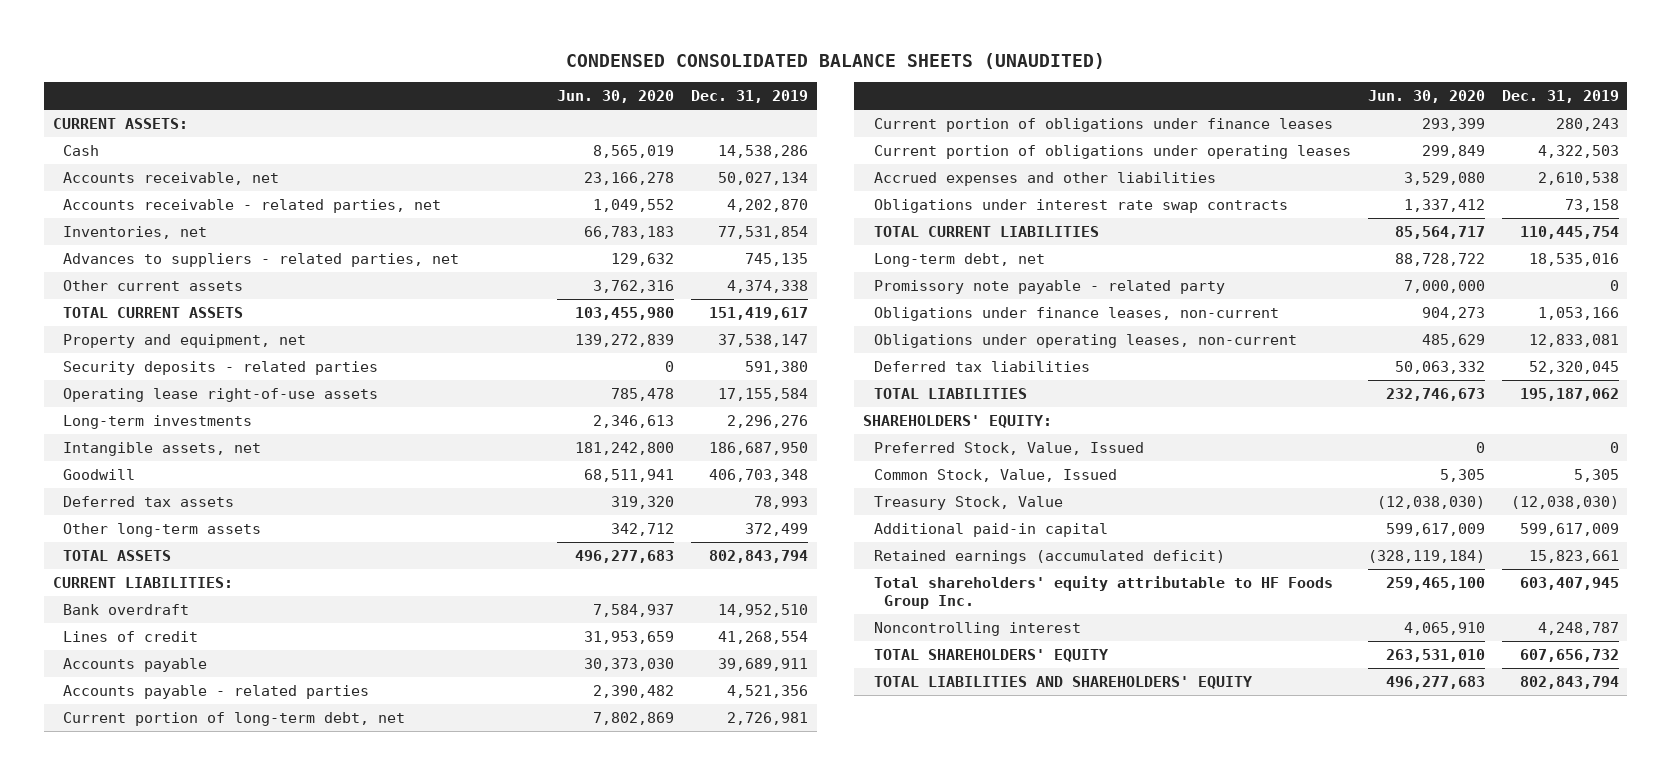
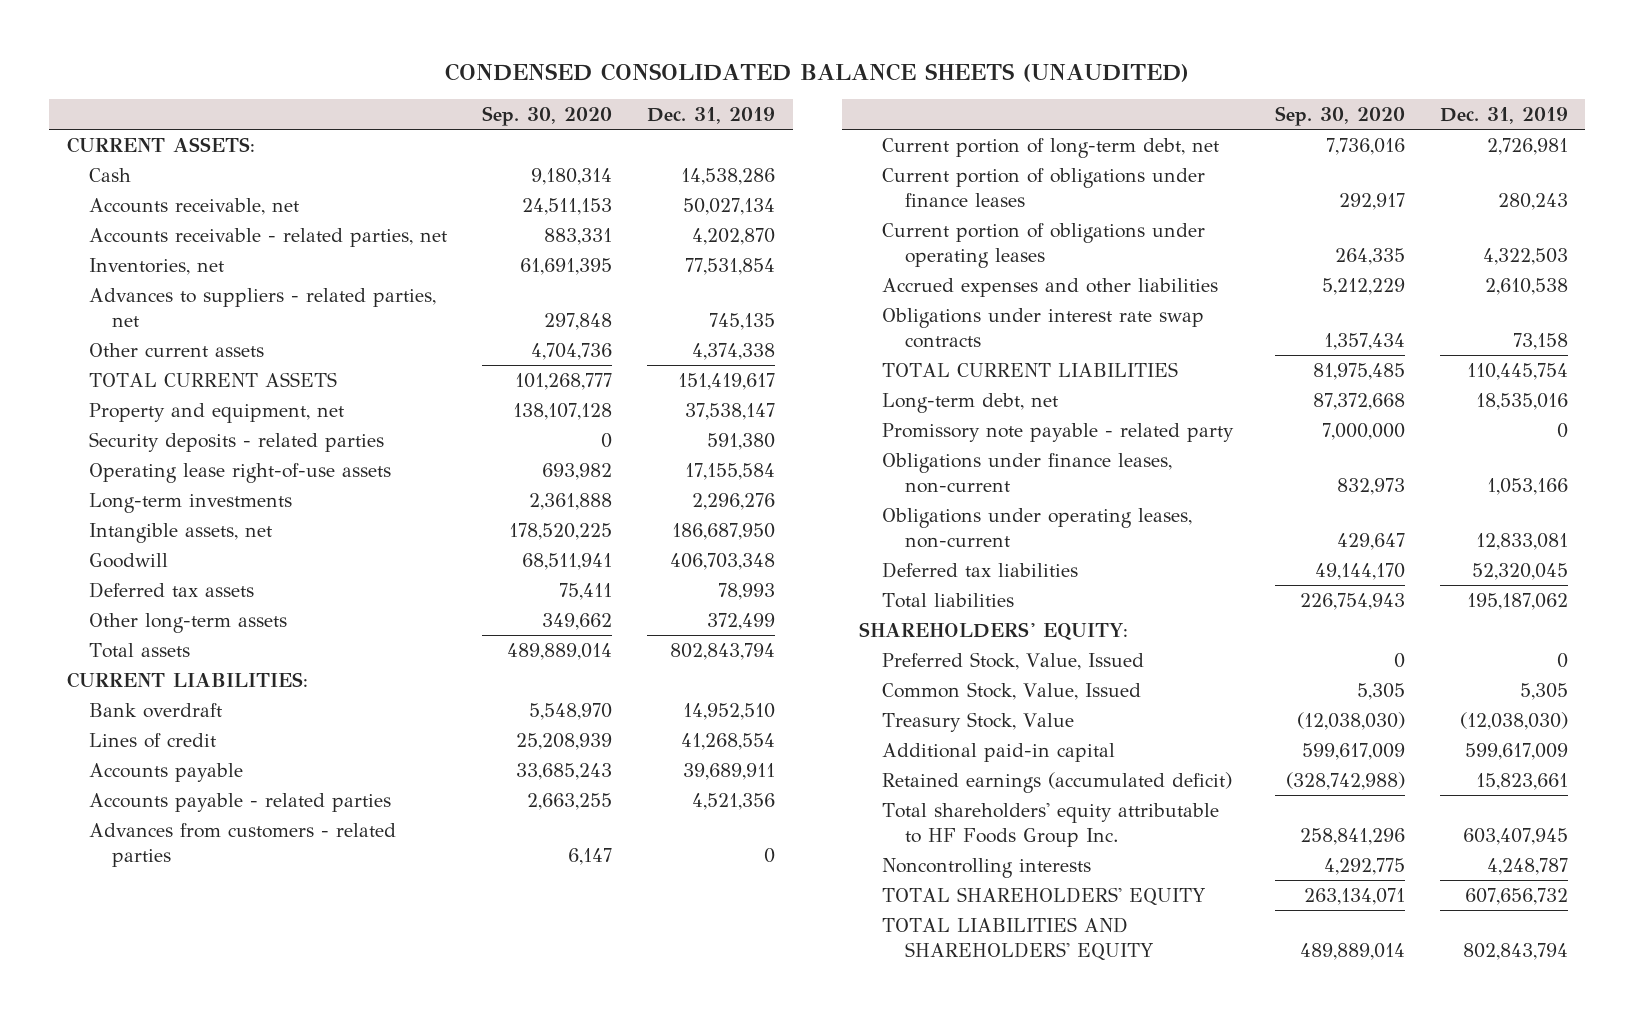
[557,90,675,104] Jun. 30, 2020 -> none
none -> [482,105,613,126] Sep. 30, 2020
[63,549,172,561] TOTAL ASSETS -> [89,642,191,658] Total assets
none -> [89,822,397,867] Advances from customers - related parties
[873,387,1027,399] TOTAL LIABILITIES -> [881,592,1014,608] Total liabilities
[873,621,1081,636] Noncontrolling interest -> [881,857,1091,878] Noncontrolling interests

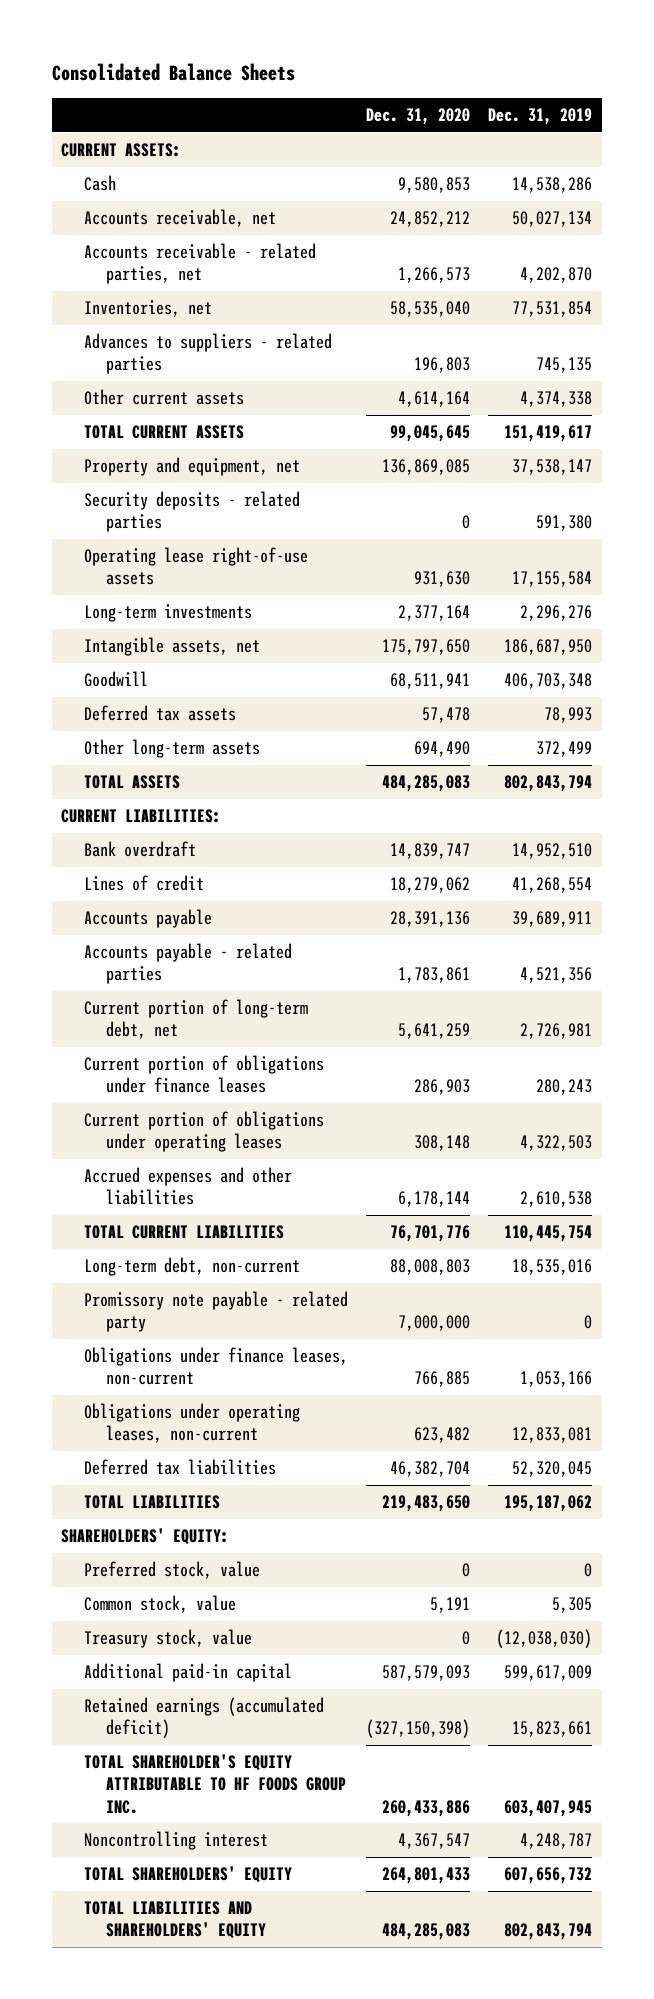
[445,62,1190,82] CONDENSED CONSOLIDATED BALANCE SHEETS (UNAUDITED) -> [51,62,295,81] Consolidated Balance Sheets
[482,105,613,126] Sep. 30, 2020 -> none
none -> [366,107,471,125] Dec. 31, 2020
[89,287,437,327] Advances to suppliers - related parties, net -> [83,333,332,375] Advances to suppliers - related parties
[89,642,191,658] Total assets -> [83,775,180,790] TOTAL ASSETS
[89,822,397,867] Advances from customers - related parties -> none
[881,307,1204,348] Obligations under interest rate swap contracts -> none
[881,392,1058,413] Long-term debt, net -> [83,1257,300,1277] Long-term debt, non-current
[881,592,1014,608] Total liabilities -> [83,1495,220,1510] TOTAL LIABILITIES
[881,651,1144,670] Preferred Stock, Value, Issued -> [83,1561,260,1580] Preferred stock, value
[881,681,1141,700] Common Stock, Value, Issued -> [83,1595,236,1614] Common stock, value
[881,711,1074,732] Treasury Stock, Value -> [83,1629,252,1649] Treasury stock, value
[881,802,1219,847] Total shareholders' equity attributable to HF Foods Group Inc. -> [83,1754,347,1814] TOTAL SHAREHOLDER'S EQUITY ATTRIBUTABLE TO HF FOODS GROUP INC.
[881,857,1091,878] Noncontrolling interests -> [83,1831,268,1851] Noncontrolling interest

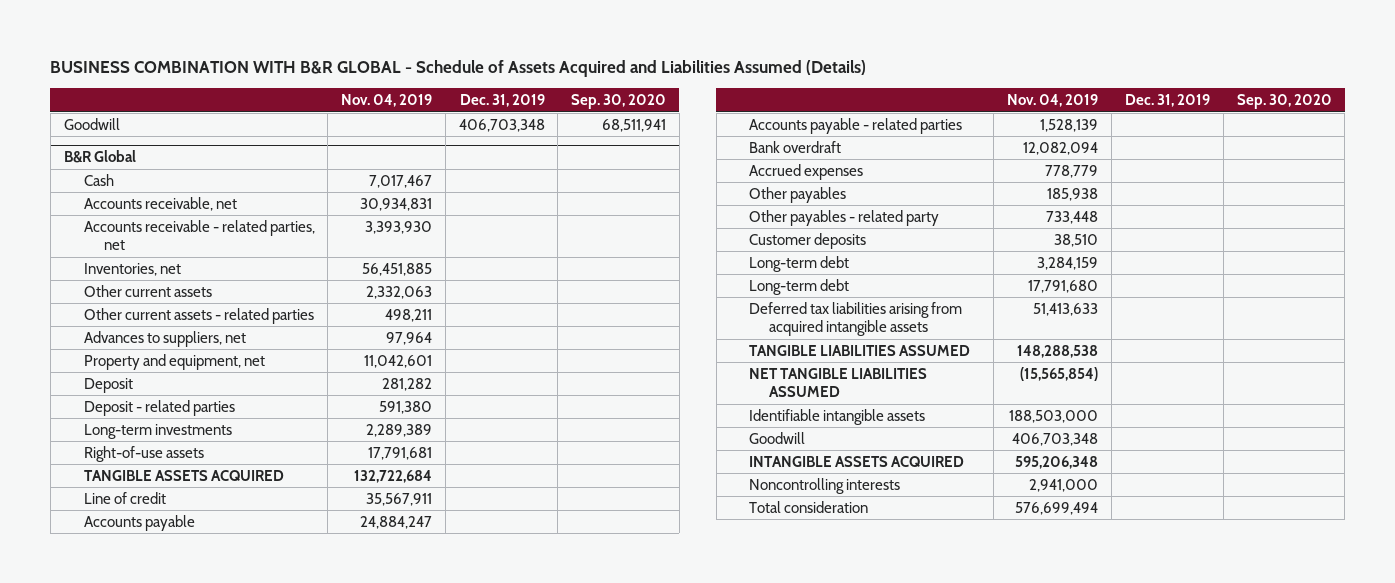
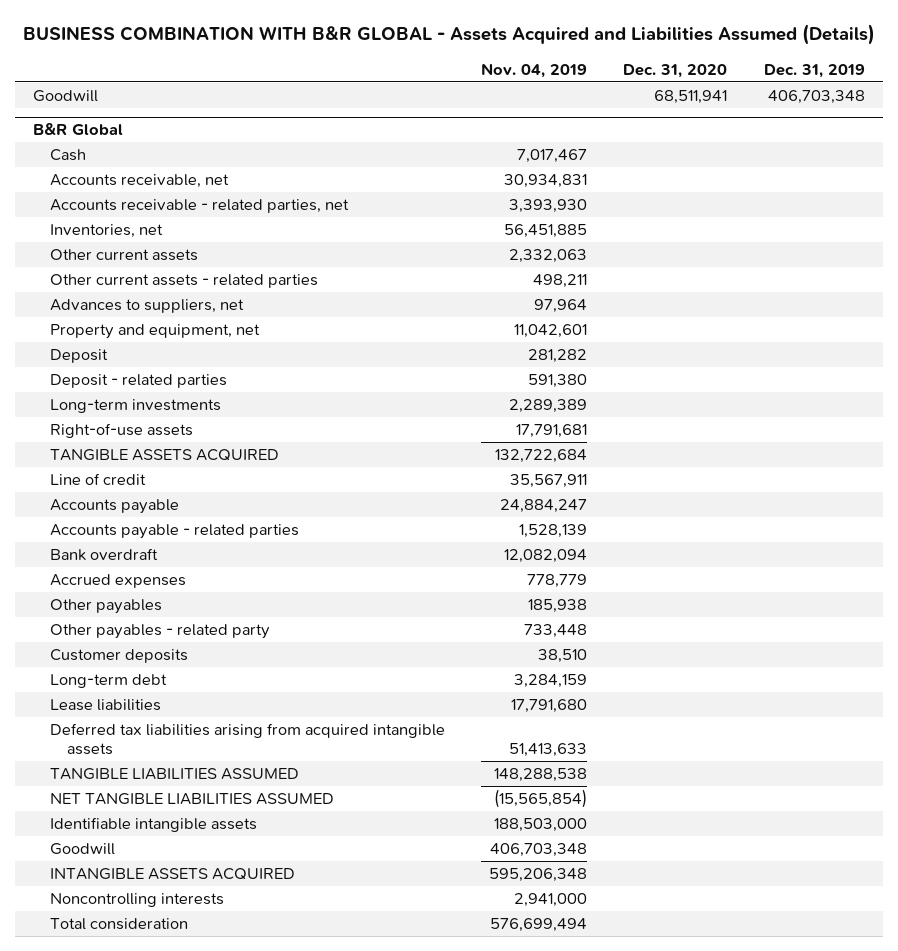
[50,60,867,78] BUSINESS COMBINATION WITH B&R GLOBAL - Schedule of Assets Acquired and Liabilities Assumed (Details) -> [22,24,875,46] BUSINESS COMBINATION WITH B&R GLOBAL - Assets Acquired and Liabilities Assumed (Details)
[571,93,667,109] Sep. 30, 2020 -> none
none -> [623,63,728,78] Dec. 31, 2020
[749,278,850,295] Long-term debt -> [50,698,162,711] Lease liabilities

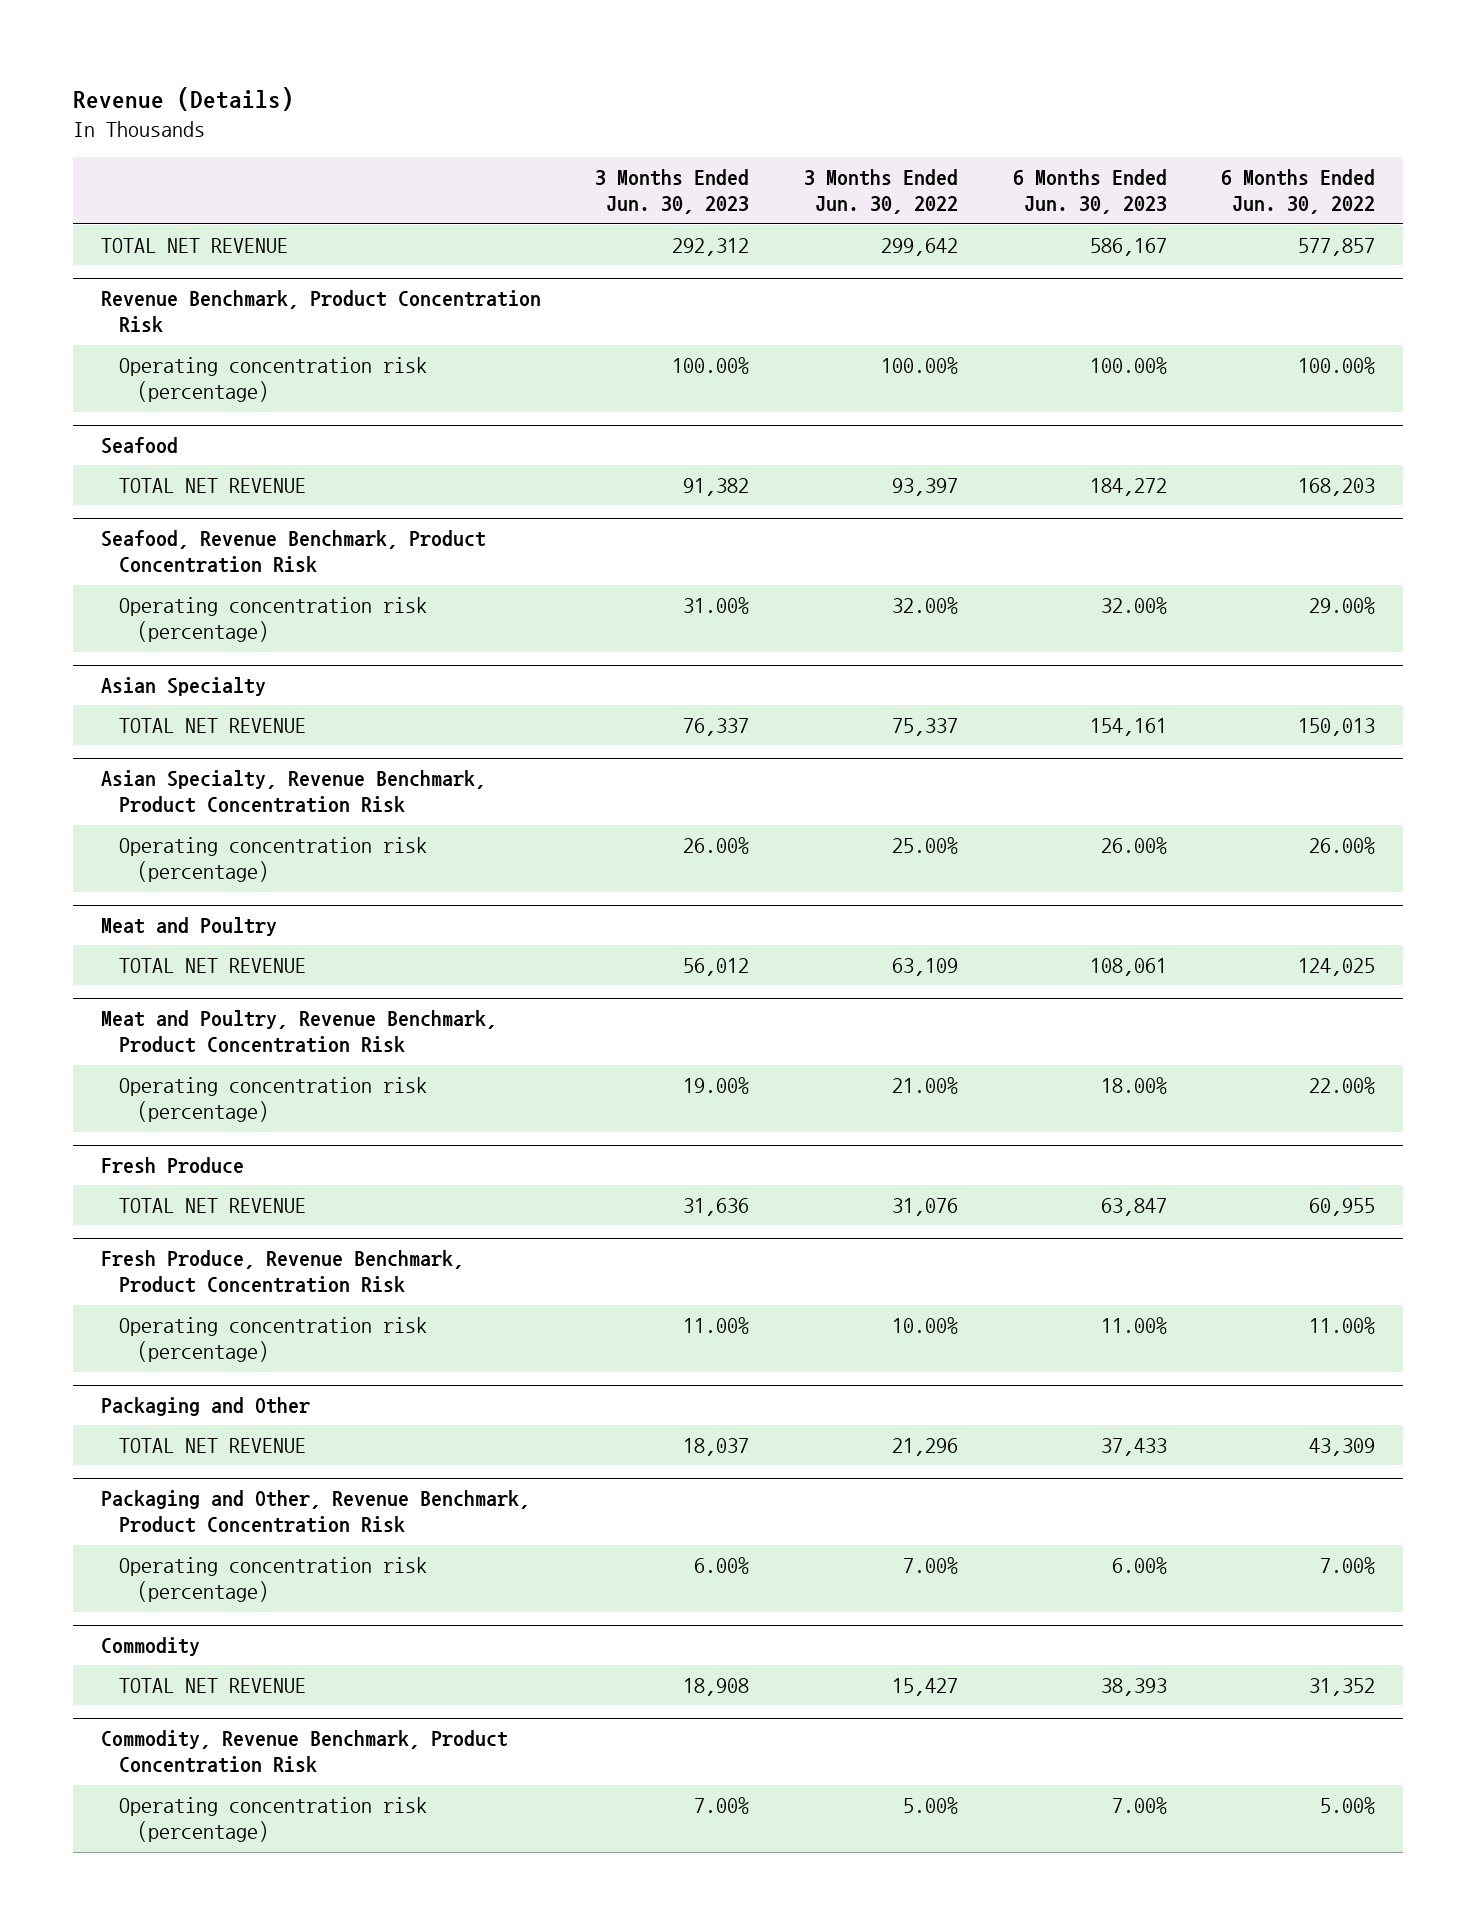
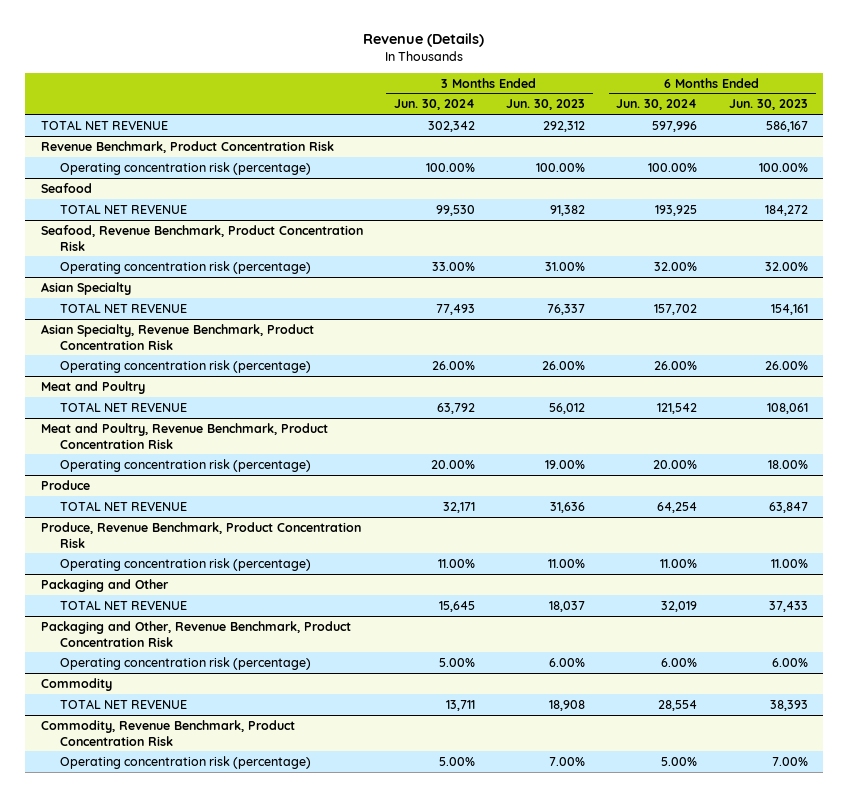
[804,169,959,215] 3 Months Ended Jun. 30, 2022 -> none
[1221,169,1376,215] 6 Months Ended Jun. 30, 2022 -> none
none -> [393,99,475,111] Jun. 30, 2024
none -> [616,99,698,111] Jun. 30, 2024
[100,1157,244,1175] Fresh Produce -> [40,479,90,490] Produce
[100,1250,464,1294] Fresh Produce, Revenue Benchmark, Product Concentration Risk -> [40,521,361,548] Produce, Revenue Benchmark, Product Concentration Risk

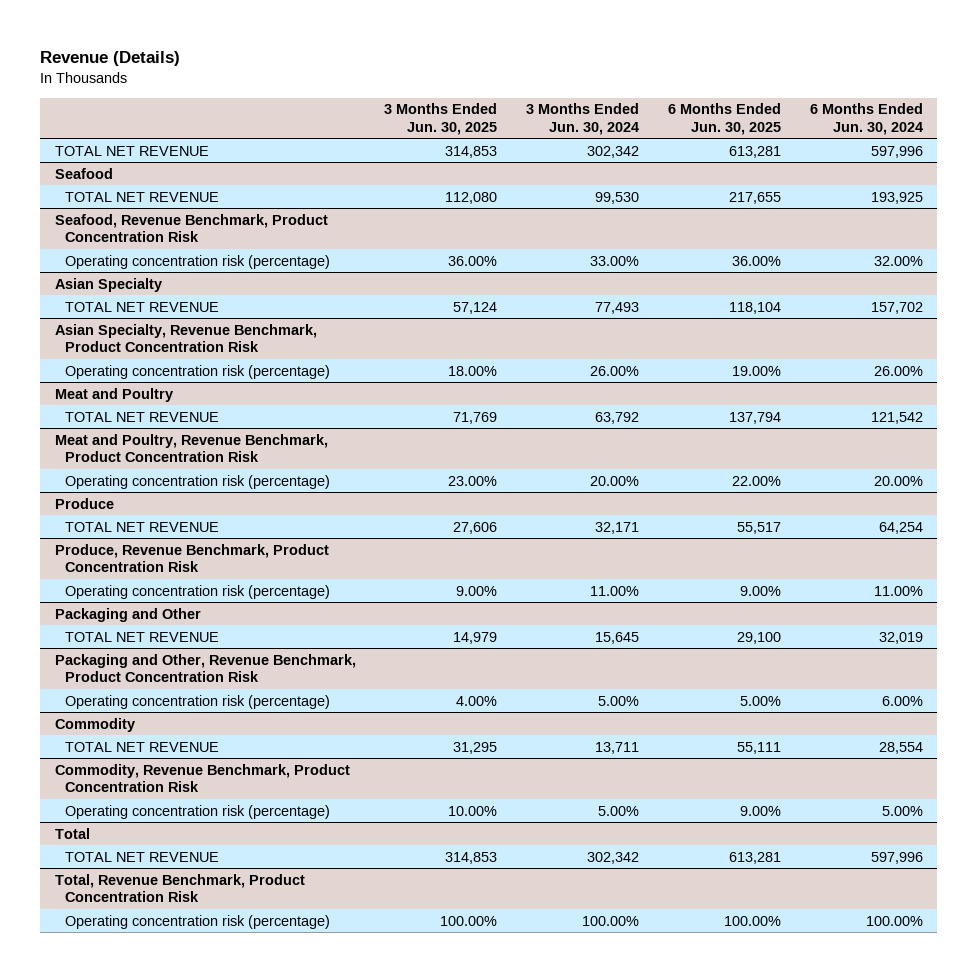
[506,99,586,111] Jun. 30, 2023 -> none
[728,99,808,111] Jun. 30, 2023 -> none
none -> [384,103,498,135] 3 Months Ended Jun. 30, 2025
none -> [667,103,781,135] 6 Months Ended Jun. 30, 2025
[40,140,334,153] Revenue Benchmark, Product Concentration Risk -> none
[59,161,311,175] Operating concentration risk (percentage) -> none
none -> [54,827,90,839] Total
none -> [65,851,220,862] TOTAL NET REVENUE
none -> [54,873,305,903] Total, Revenue Benchmark, Product Concentration Risk
none -> [65,914,331,929] Operating concentration risk (percentage)

